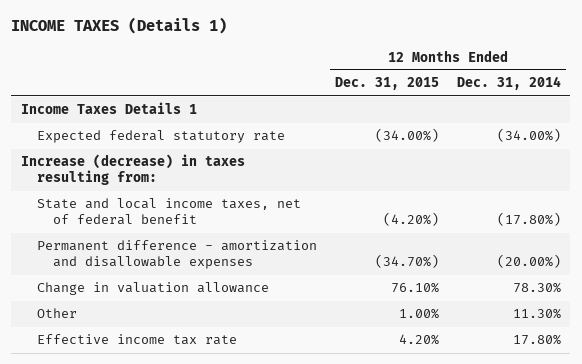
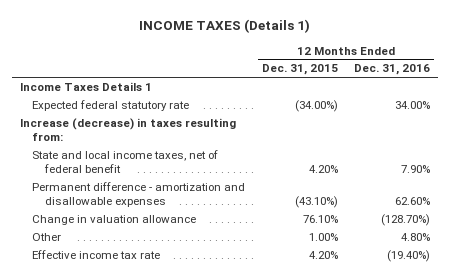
[457,76,562,91] Dec. 31, 2014 -> none
none -> [354,64,431,76] Dec. 31, 2016
[382,212,439,227] (4.20%) -> [308,164,338,173] 4.20%
[374,254,439,269] (34.70%) -> [294,195,338,208] (43.10%)

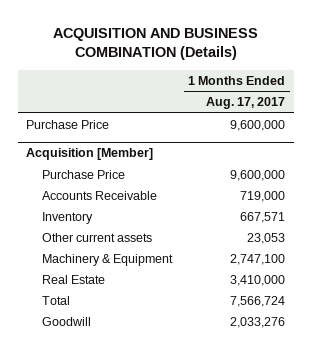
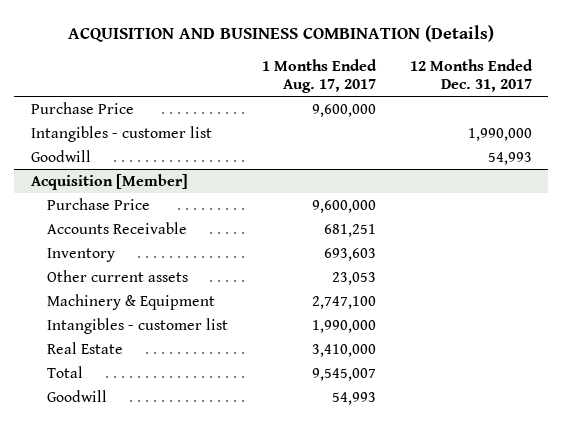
none -> [409,59,533,93] 12 Months Ended Dec. 31, 2017
none -> [31,125,213,142] Intangibles - customer list
none -> [31,149,92,162] Goodwill
[240,191,286,203] 719,000 -> [323,223,376,237] 681,251
[240,212,286,224] 667,571 -> [323,247,376,261] 693,603
none -> [47,317,229,334] Intangibles - customer list
[230,296,286,308] 7,566,724 -> [311,367,376,381] 9,545,007
[230,317,286,329] 2,033,276 -> [331,391,376,405] 54,993

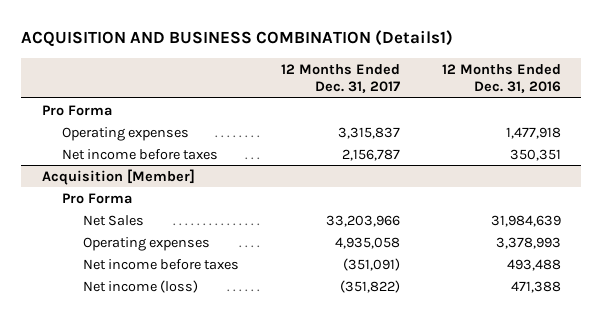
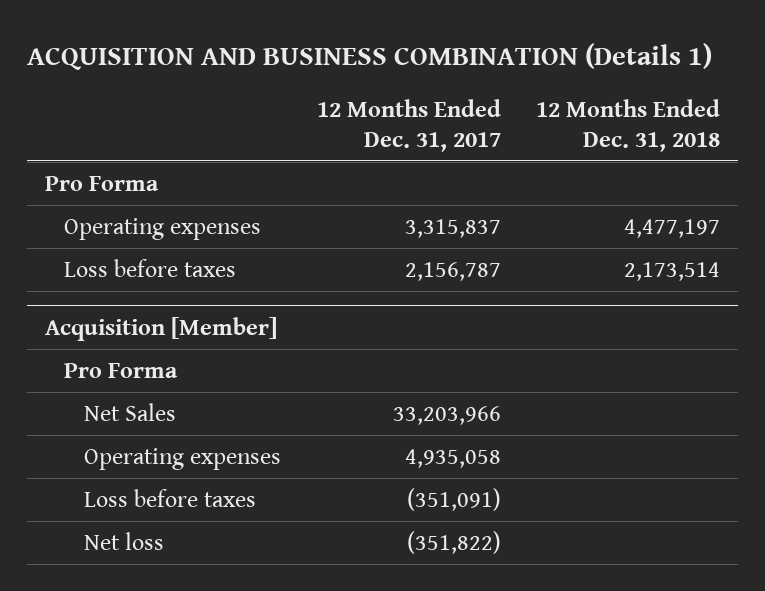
[20,30,453,48] ACQUISITION AND BUSINESS COMBINATION (Details1) -> [27,42,713,70] ACQUISITION AND BUSINESS COMBINATION (Details 1)
[441,63,561,94] 12 Months Ended Dec. 31, 2016 -> none
none -> [536,99,721,153] 12 Months Ended Dec. 31, 2018
[62,148,219,160] Net income before taxes -> [64,258,237,277] Loss before taxes
[83,258,240,270] Net income before taxes -> [83,488,256,507] Loss before taxes
[83,279,199,293] Net income (loss) -> [83,531,164,550] Net loss

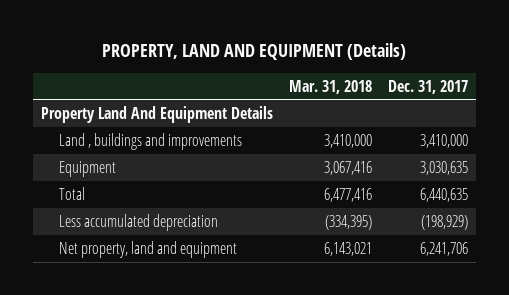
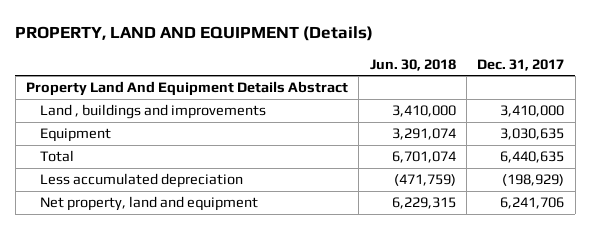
[288,79,372,94] Mar. 31, 2018 -> none
none -> [369,58,456,71] Jun. 30, 2018
[40,105,273,123] Property Land And Equipment Details -> [26,81,349,97] Property Land And Equipment Details Abstract

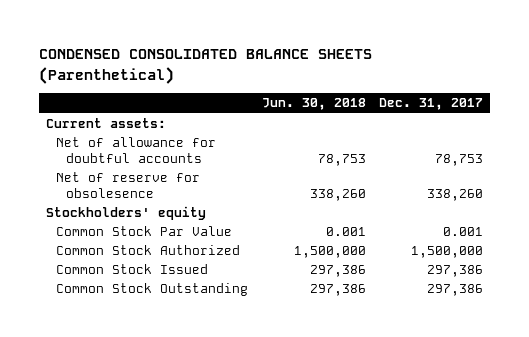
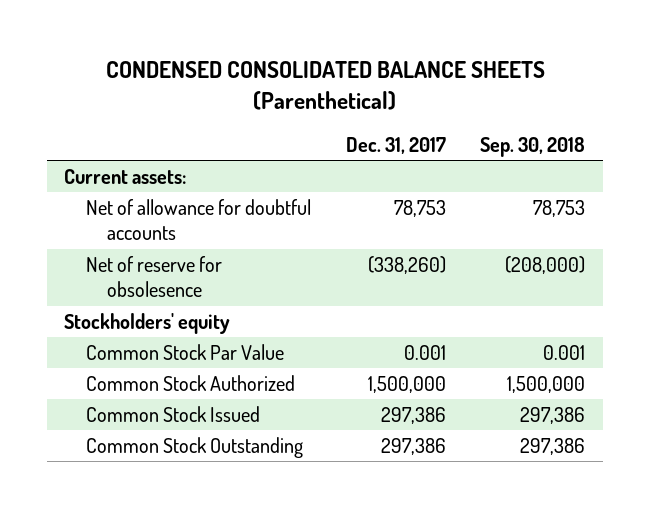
[261,98,366,111] Jun. 30, 2018 -> none
none -> [480,136,586,157] Sep. 30, 2018
[426,189,483,202] 338,260 -> [367,255,446,274] (338,260)

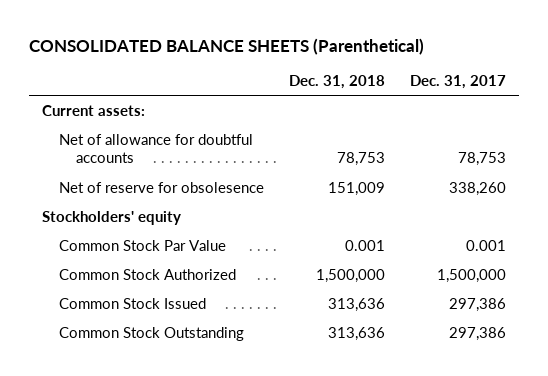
[105,60,545,111] CONDENSED CONSOLIDATED BALANCE SHEETS (Parenthetical) -> [29,37,425,55] CONSOLIDATED BALANCE SHEETS (Parenthetical)
[480,136,586,157] Sep. 30, 2018 -> none
none -> [289,74,386,89] Dec. 31, 2018
[367,255,446,274] (338,260) -> [449,181,507,196] 338,260

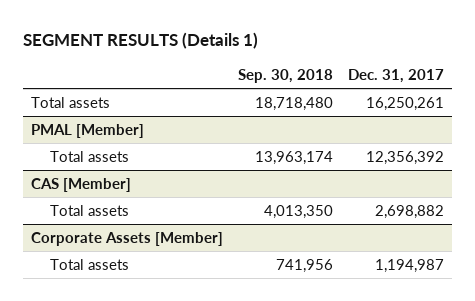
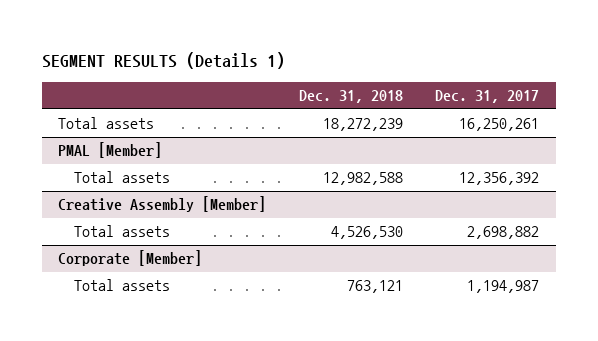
[238,68,334,83] Sep. 30, 2018 -> none
none -> [298,90,403,104] Dec. 31, 2018
[30,177,131,192] CAS [Member] -> none
none -> [58,196,267,213] Creative Assembly [Member]
[30,231,223,246] Corporate Assets [Member] -> [58,250,203,267] Corporate [Member]

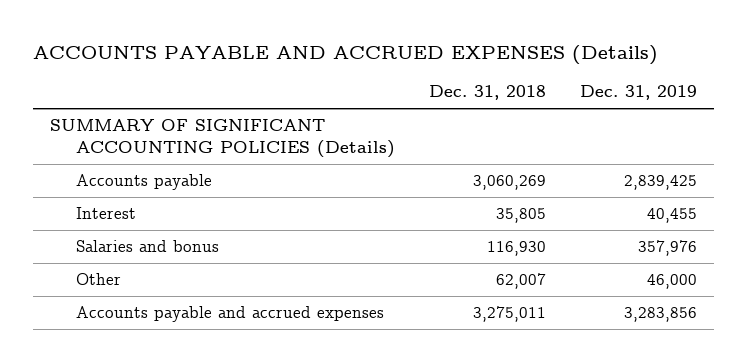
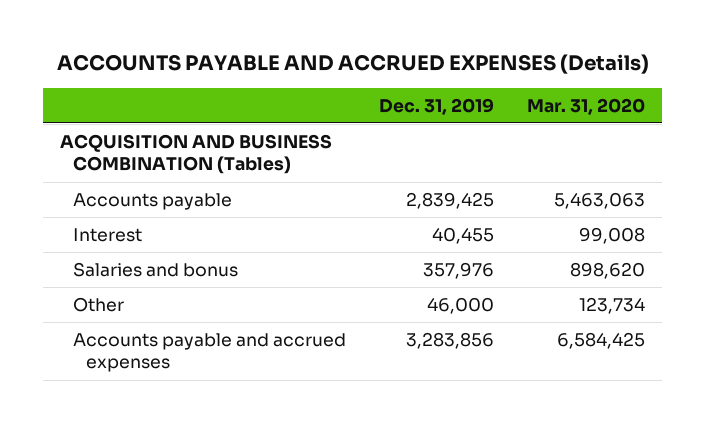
[429,85,547,101] Dec. 31, 2018 -> none
none -> [527,97,646,115] Mar. 31, 2020
[49,119,396,158] SUMMARY OF SIGNIFICANT ACCOUNTING POLICIES (Details) -> [59,133,332,175] ACQUISITION AND BUSINESS COMBINATION (Tables)

